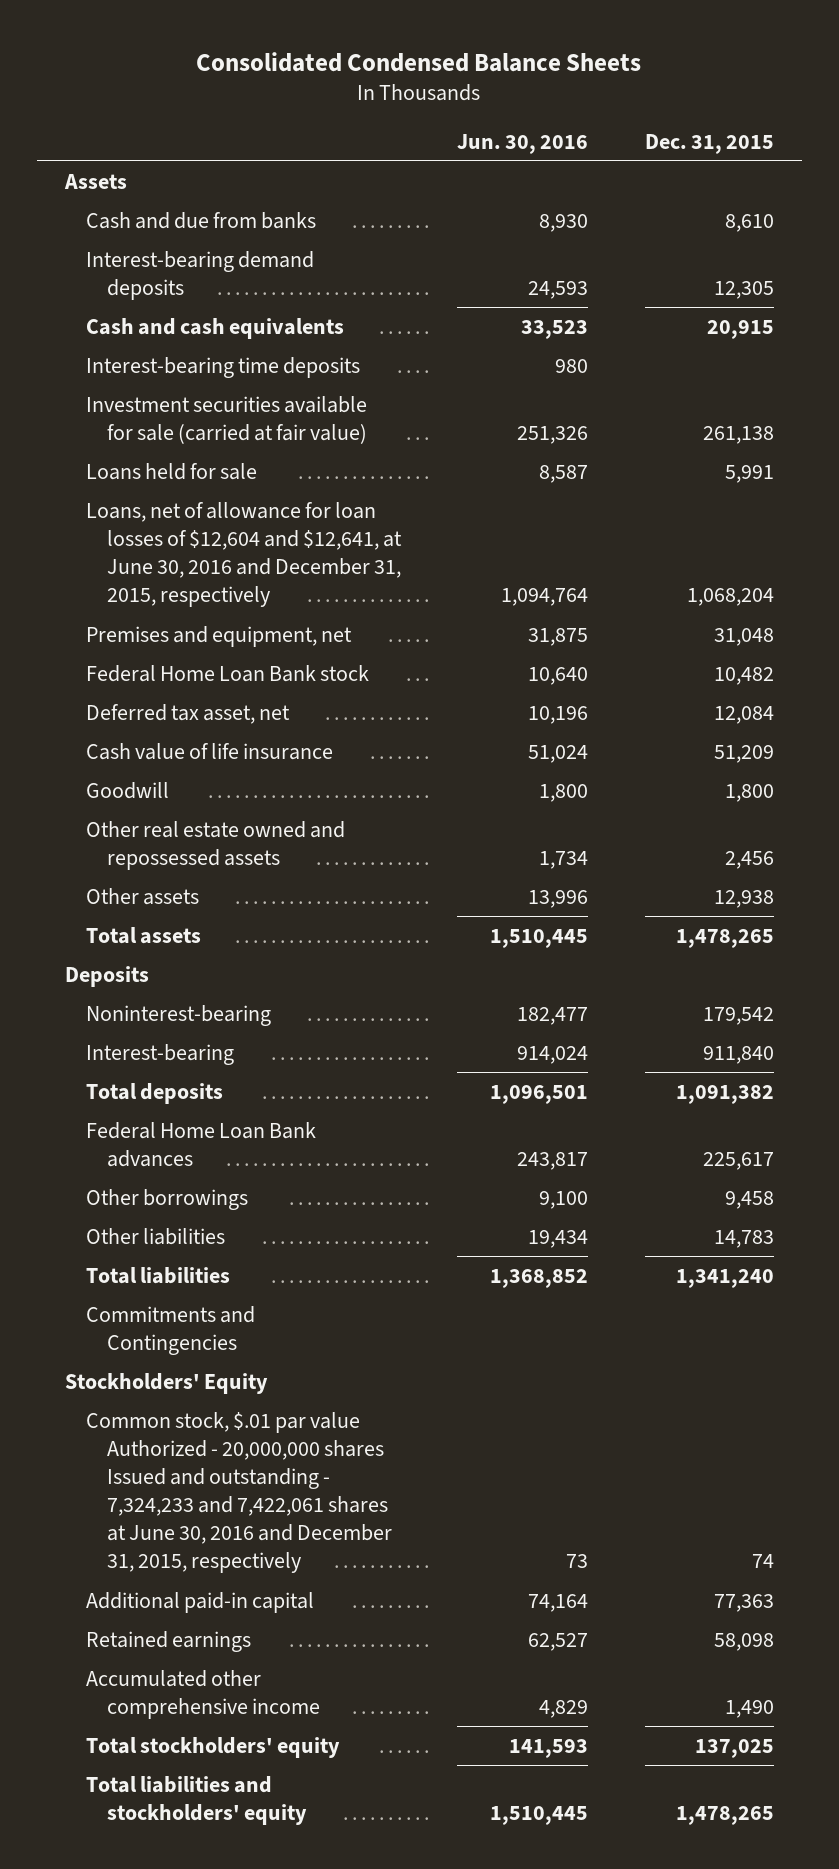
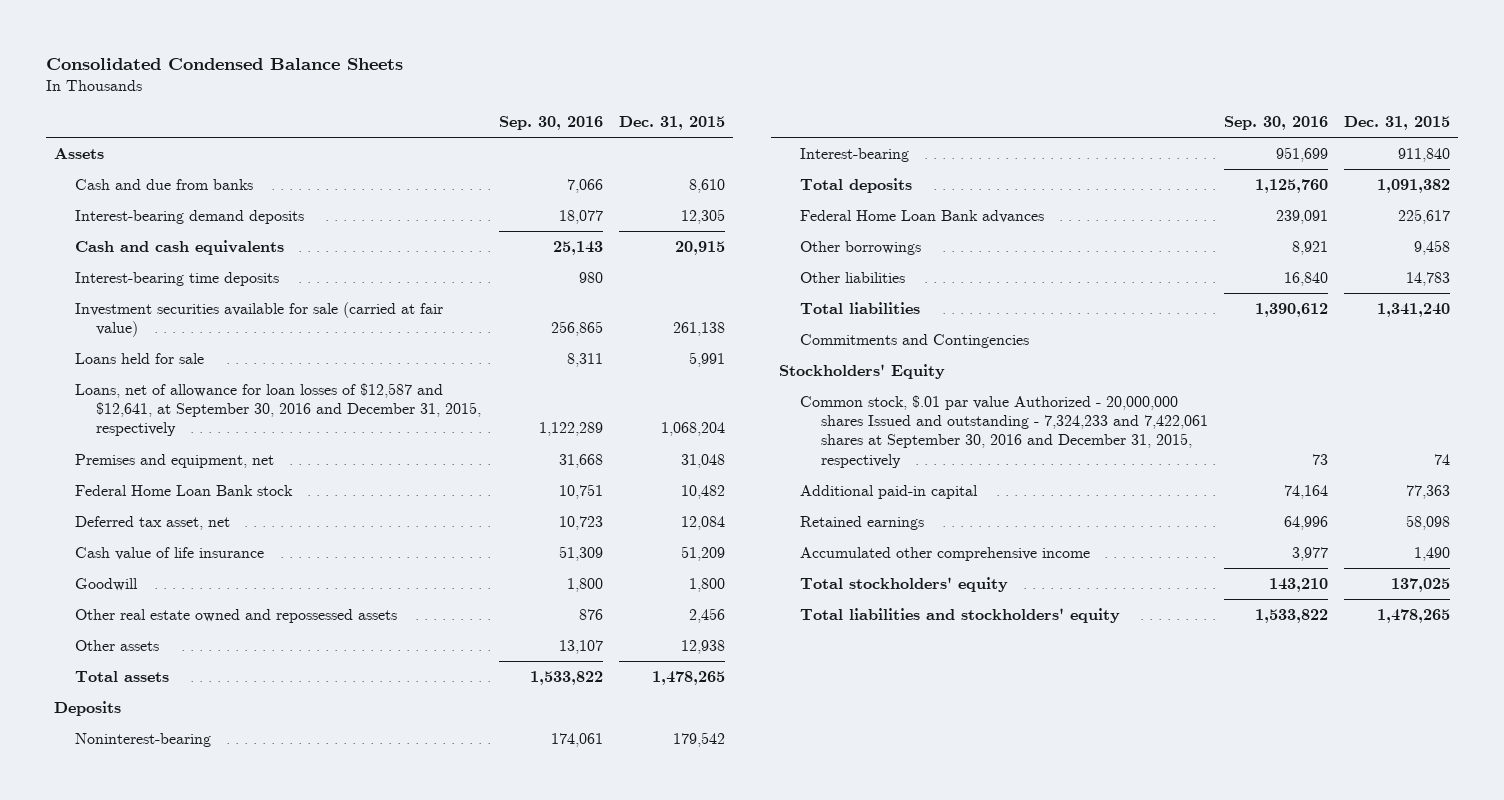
[457,133,589,154] Jun. 30, 2016 -> none
none -> [498,116,603,131] Sep. 30, 2016
[85,501,402,608] Loans, net of allowance for loan losses of $12,604 and $12,641, at June 30, 2016 and December 31, 2015, respectively -> [74,382,481,437] Loans, net of allowance for loan losses of $12,587 and $12,641, at September 30, 2016 and December 31, 2015, respectively
[85,1411,392,1574] Common stock, $.01 par value Authorized - 20,000,000 shares Issued and outstanding - 7,324,233 and 7,422,061 shares at June 30, 2016 and December 31, 2015, respectively -> [800,394,1209,468] Common stock, $.01 par value Authorized - 20,000,000 shares Issued and outstanding - 7,324,233 and 7,422,061 shares at September 30, 2016 and December 31, 2015, respectively

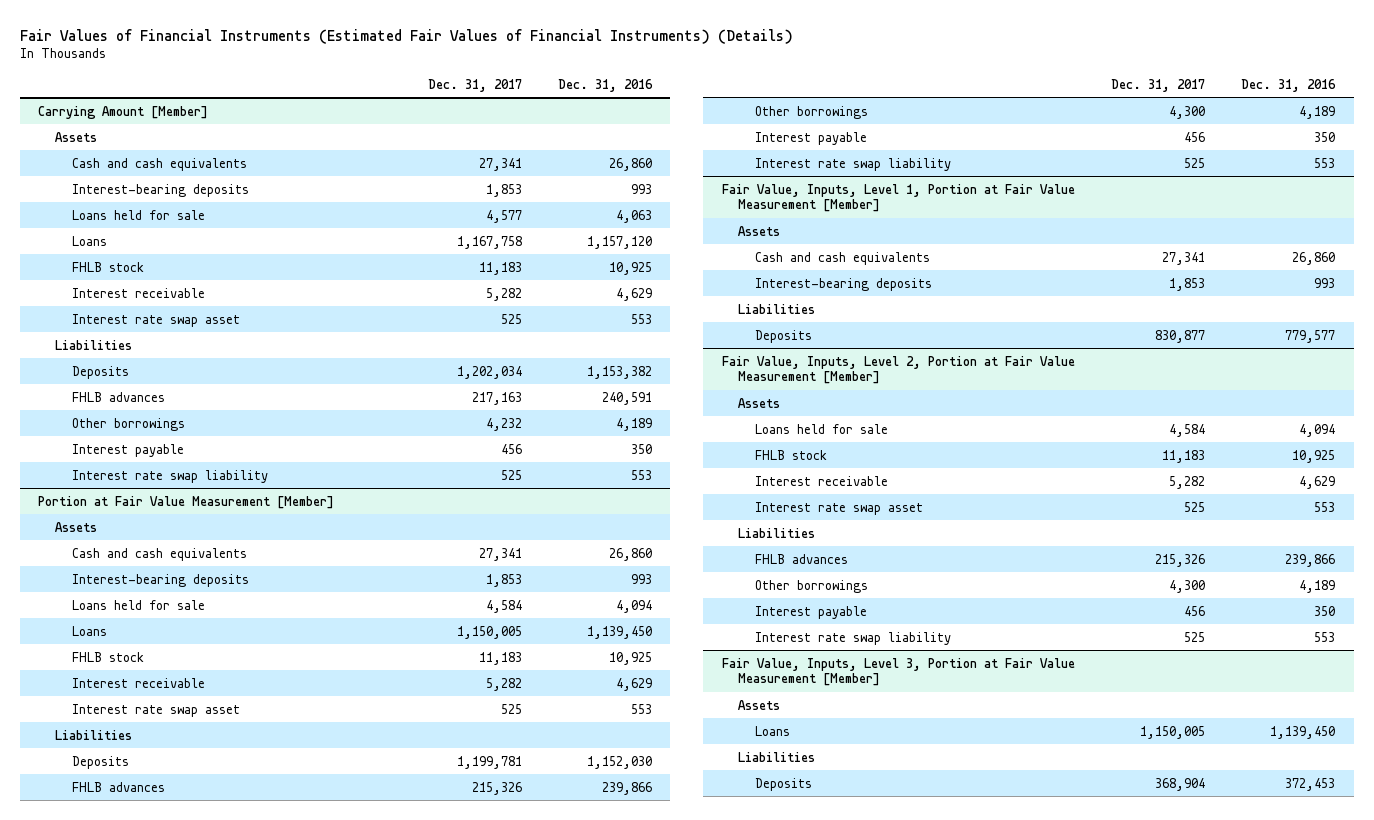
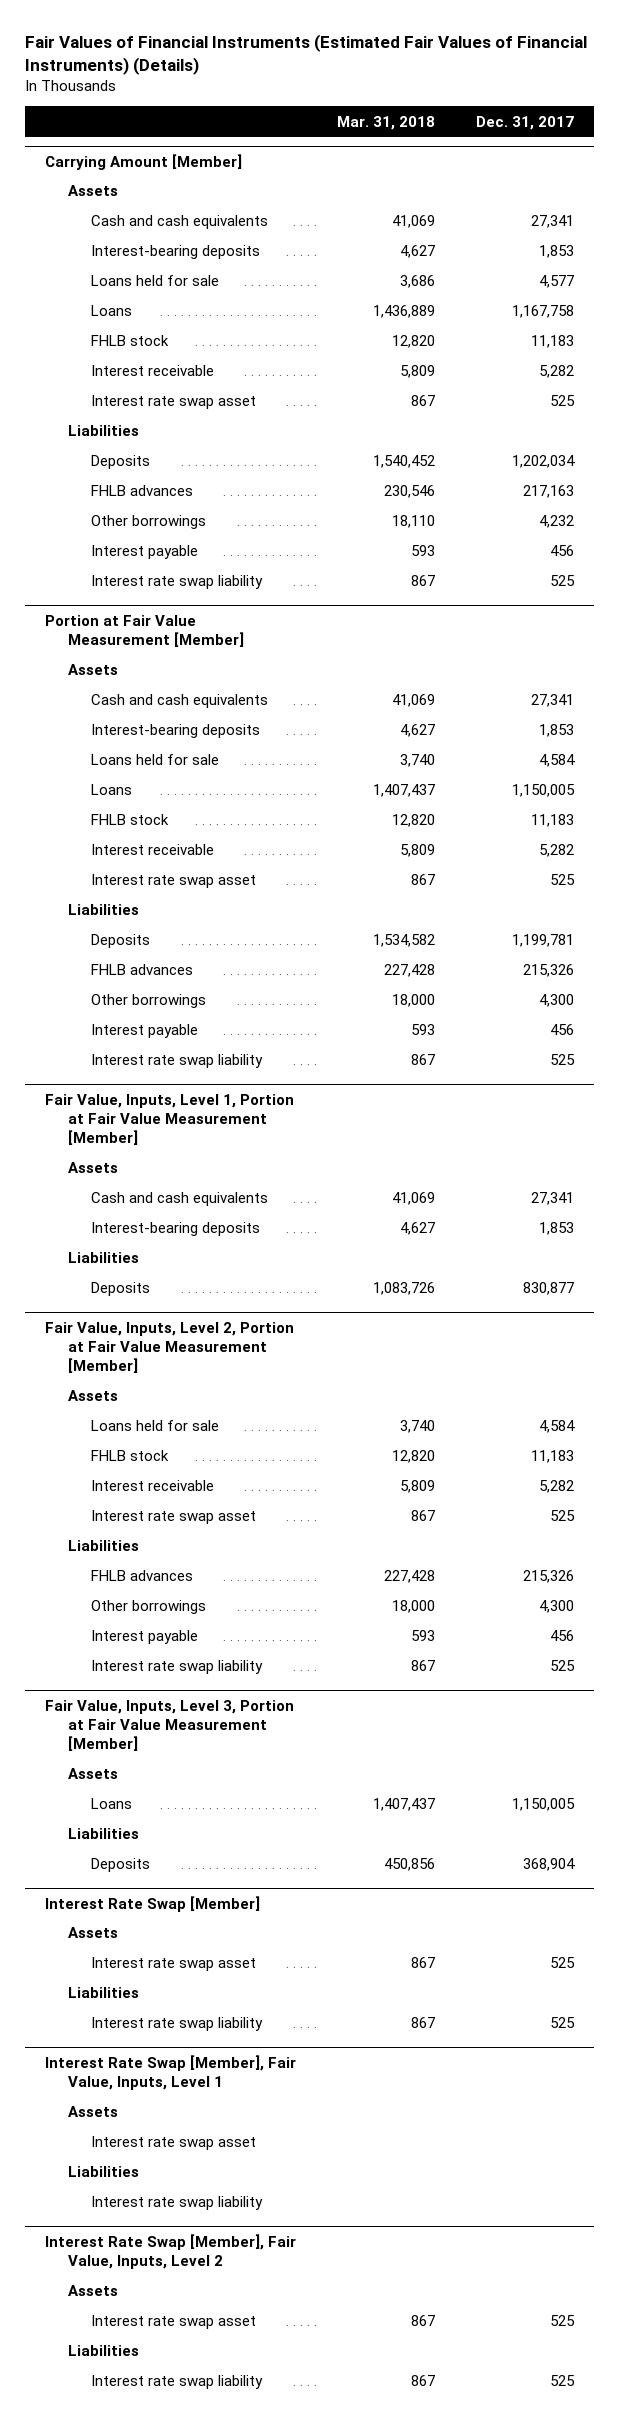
[558,79,654,93] Dec. 31, 2016 -> none
none -> [337,115,436,130] Mar. 31, 2018
none -> [45,1895,261,1912] Interest Rate Swap [Member]
none -> [68,1927,119,1939] Assets
none -> [90,1957,256,1972] Interest rate swap asset
none -> [68,1987,140,1999] Liabilities
none -> [90,2017,263,2032] Interest rate swap liability
none -> [45,2054,297,2090] Interest Rate Swap [Member], Fair Value, Inputs, Level 1
none -> [68,2106,119,2118] Assets
none -> [90,2136,256,2151] Interest rate swap asset
none -> [68,2166,140,2178] Liabilities
none -> [90,2196,263,2211] Interest rate swap liability
none -> [45,2233,297,2269] Interest Rate Swap [Member], Fair Value, Inputs, Level 2
none -> [68,2285,119,2297] Assets
none -> [90,2315,256,2330] Interest rate swap asset
none -> [68,2345,140,2357] Liabilities
none -> [90,2375,263,2390] Interest rate swap liability

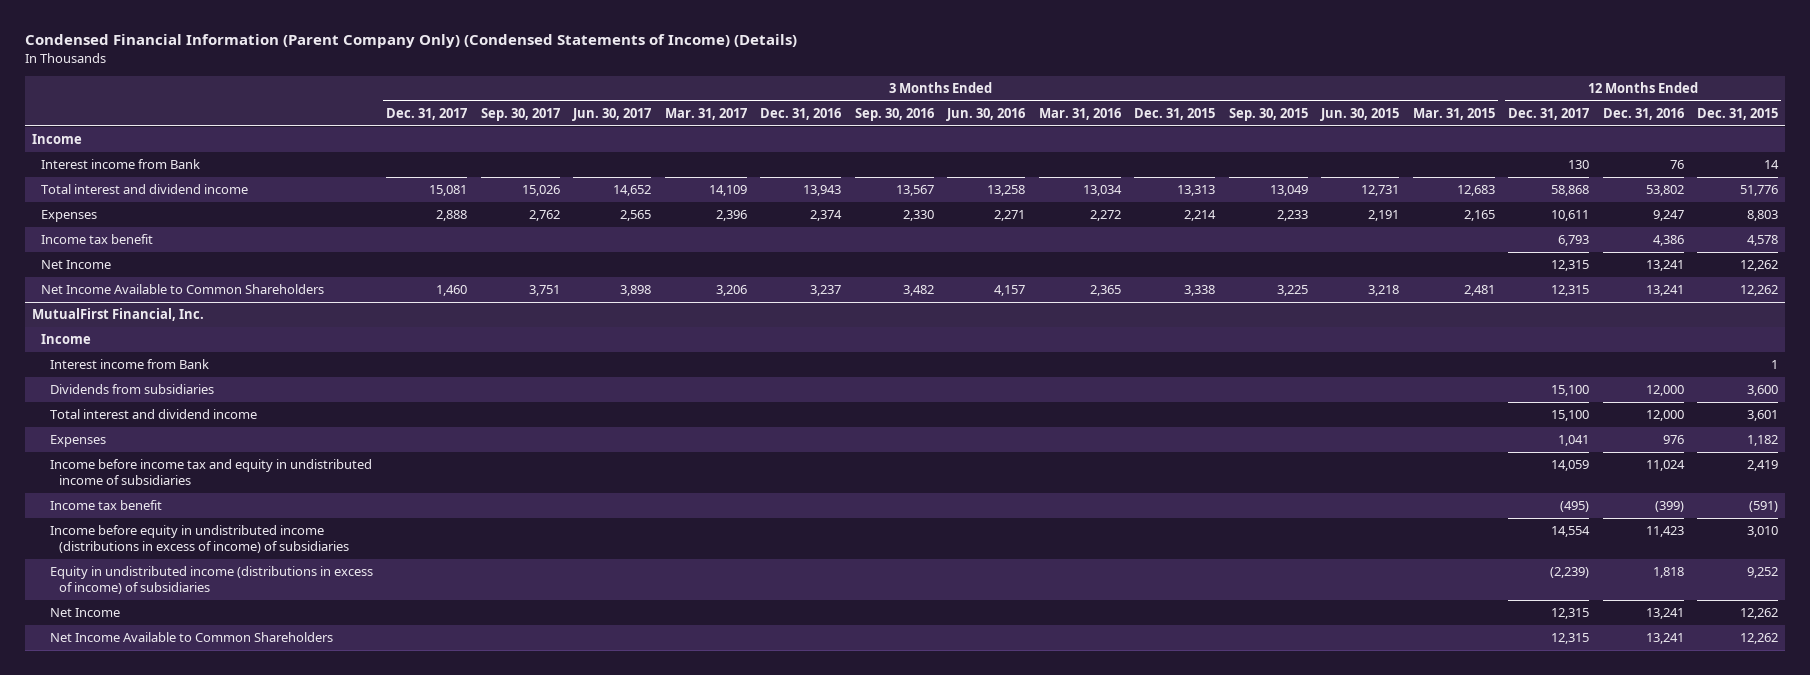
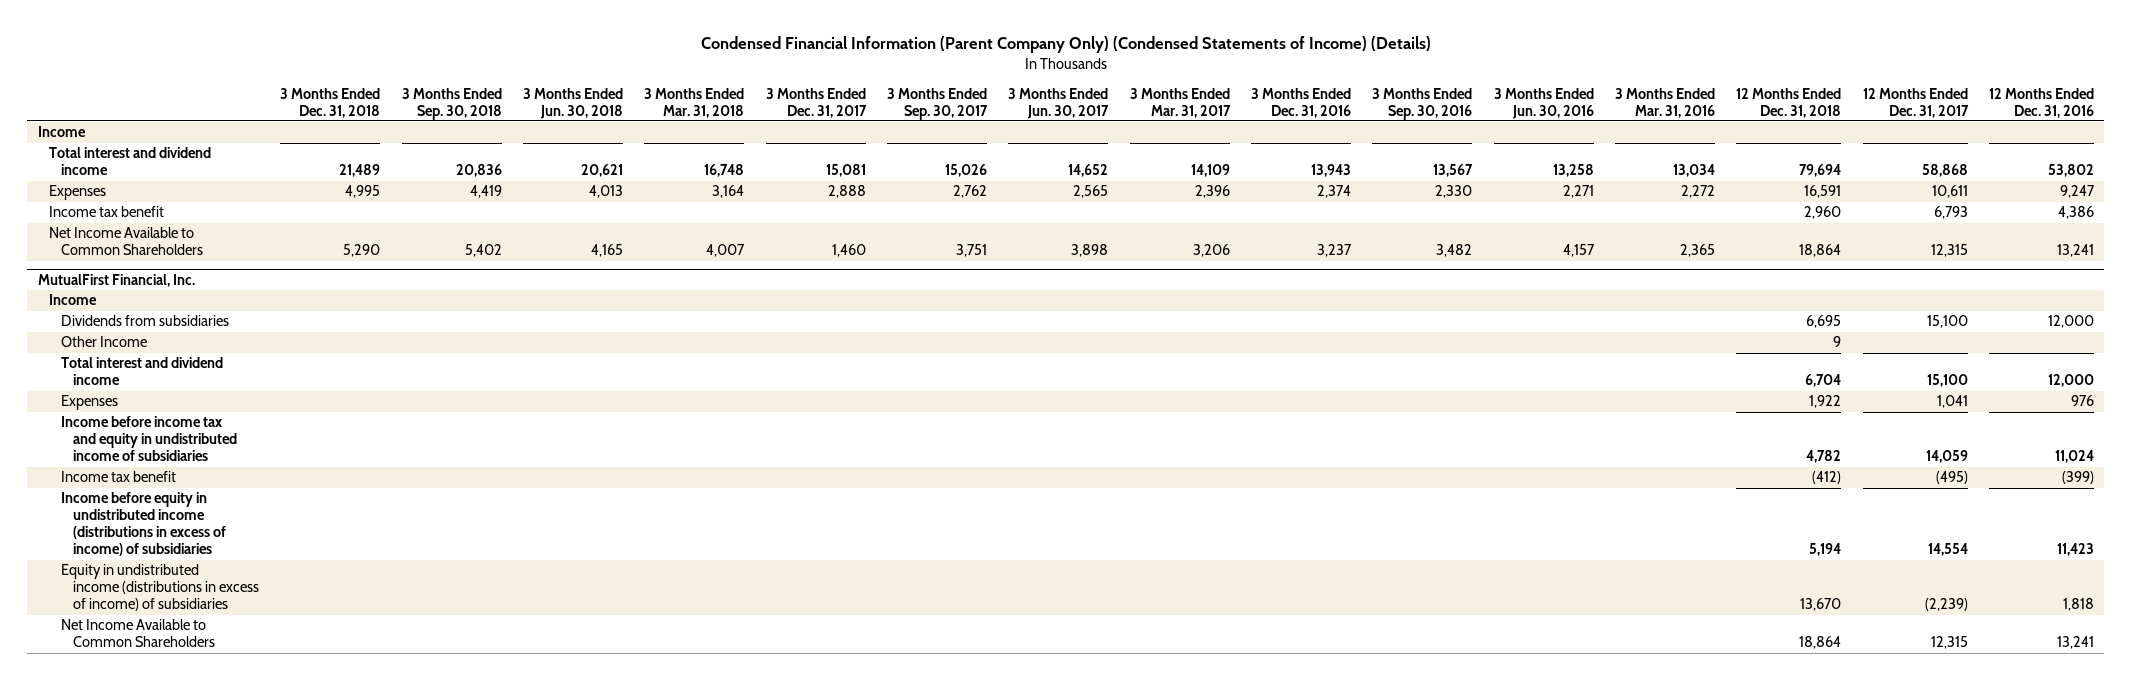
[1134,107,1216,120] Dec. 31, 2015 -> none
[1228,107,1308,121] Sep. 30, 2015 -> none
[1320,107,1400,121] Jun. 30, 2015 -> none
[1412,107,1495,120] Mar. 31, 2015 -> none
[1697,107,1779,120] Dec. 31, 2015 -> none
none -> [280,87,381,118] 3 Months Ended Dec. 31, 2018
none -> [401,87,502,120] 3 Months Ended Sep. 30, 2018
none -> [523,87,624,119] 3 Months Ended Jun. 30, 2018
none -> [644,87,745,118] 3 Months Ended Mar. 31, 2018
none -> [1736,87,1842,118] 12 Months Ended Dec. 31, 2018
[40,159,200,170] Interest income from Bank -> none
[40,260,111,270] Net Income -> none
[49,359,209,370] Interest income from Bank -> none
none -> [61,336,148,348] Other Income
[49,608,120,618] Net Income -> none

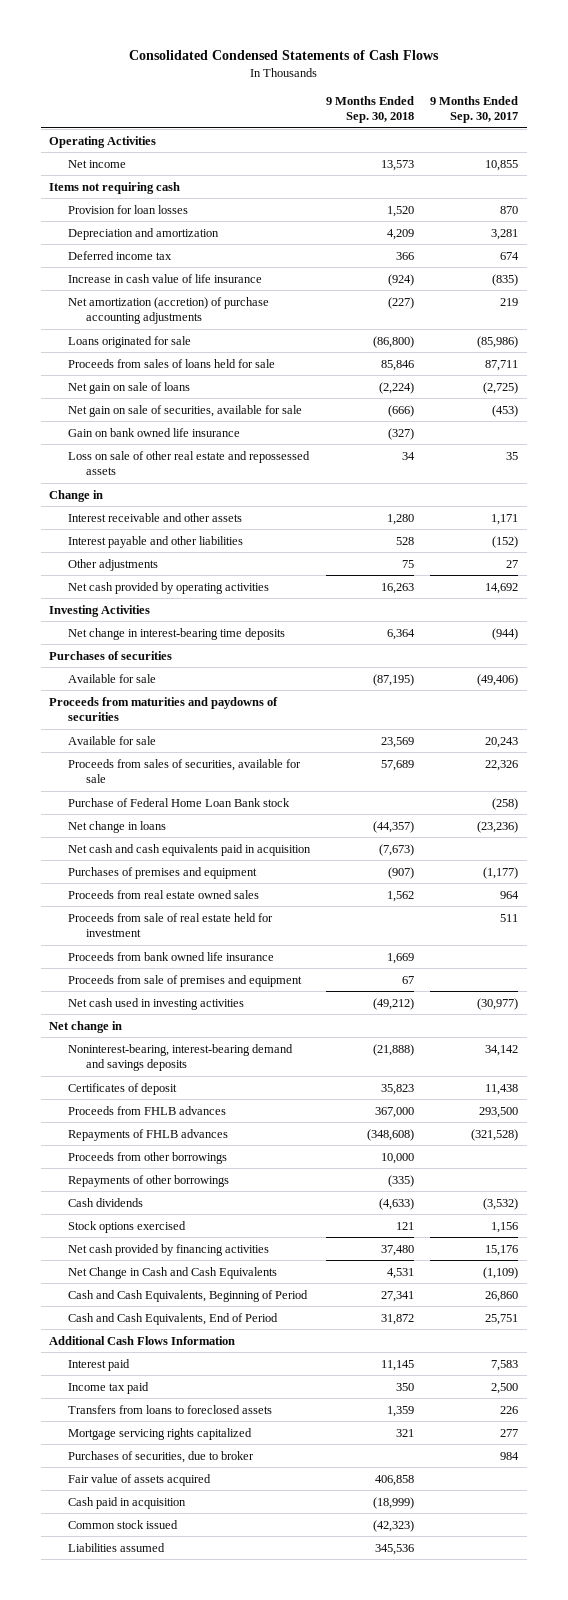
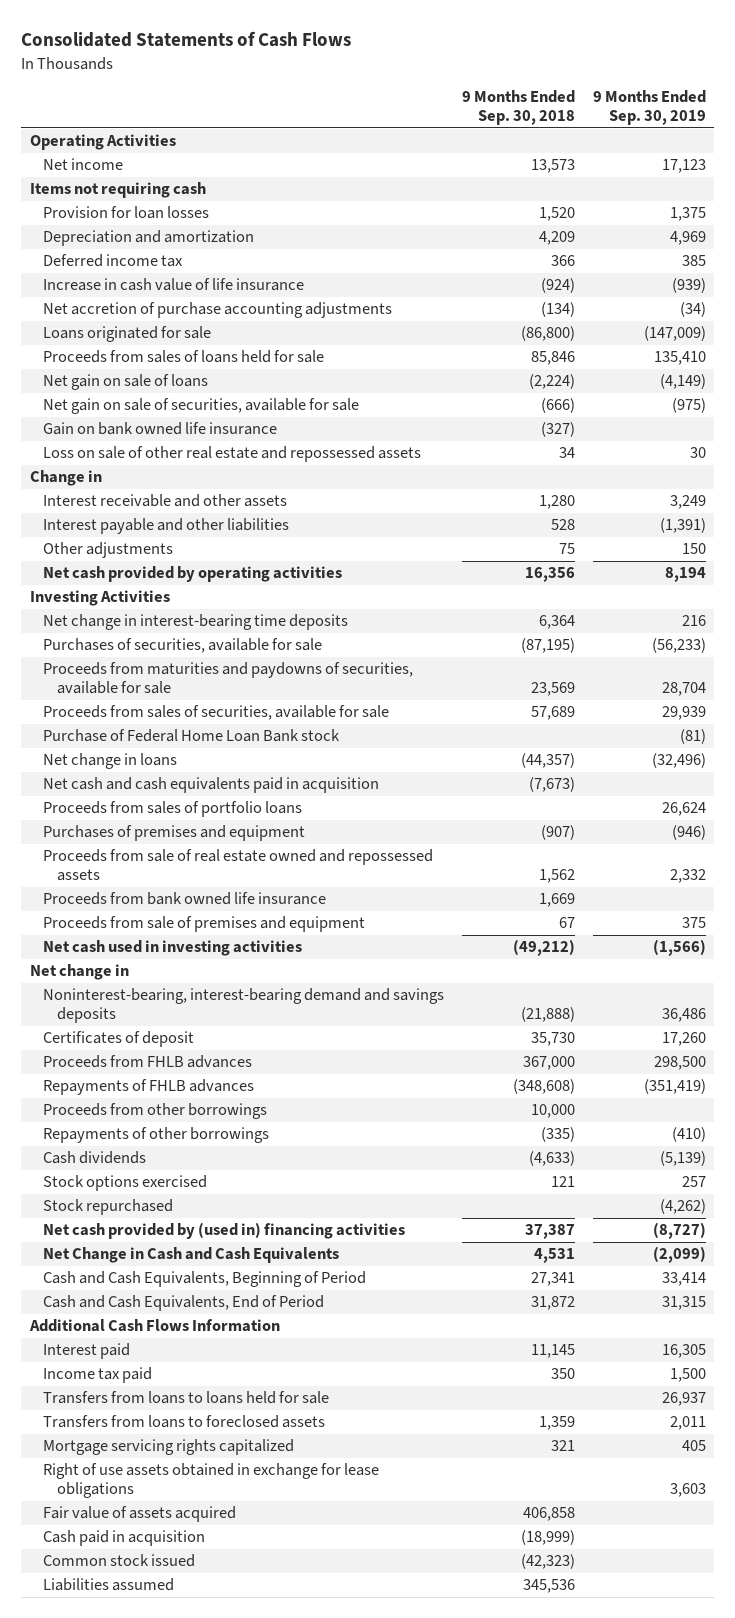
[128,50,439,61] Consolidated Condensed Statements of Cash Flows -> [20,31,351,48] Consolidated Statements of Cash Flows
[430,95,519,124] 9 Months Ended Sep. 30, 2017 -> none
none -> [592,90,706,126] 9 Months Ended Sep. 30, 2019
[67,296,269,324] Net amortization (accretion) of purchase accounting adjustments -> [43,302,393,319] Net accretion of purchase accounting adjustments
[388,296,415,309] (227) -> [541,302,576,318] (134)
[381,582,415,594] 16,263 -> [525,567,576,583] 16,356
[49,650,173,660] Purchases of securities -> none
[49,696,279,721] Proceeds from maturities and paydowns of securities -> none
[67,673,156,683] Available for sale -> [43,638,323,654] Purchases of securities, available for sale
[67,735,156,745] Available for sale -> [43,662,414,695] Proceeds from maturities and paydowns of securities, available for sale
none -> [43,801,303,818] Proceeds from sales of portfolio loans
[67,912,273,937] Proceeds from sale of real estate held for investment -> none
[67,889,259,899] Proceeds from real estate owned sales -> [43,849,434,882] Proceeds from sale of real estate owned and repossessed assets
[381,1083,415,1095] 35,823 -> [531,1032,576,1047] 35,730
none -> [43,1199,174,1216] Stock repurchased
[67,1243,269,1256] Net cash provided by financing activities -> [43,1222,406,1240] Net cash provided by (used in) financing activities
[381,1244,415,1256] 37,480 -> [525,1224,576,1240] 37,387
none -> [43,1391,330,1405] Transfers from loans to loans held for sale
[67,1450,254,1463] Purchases of securities, due to broker -> none
none -> [43,1463,380,1499] Right of use assets obtained in exchange for lease obligations

